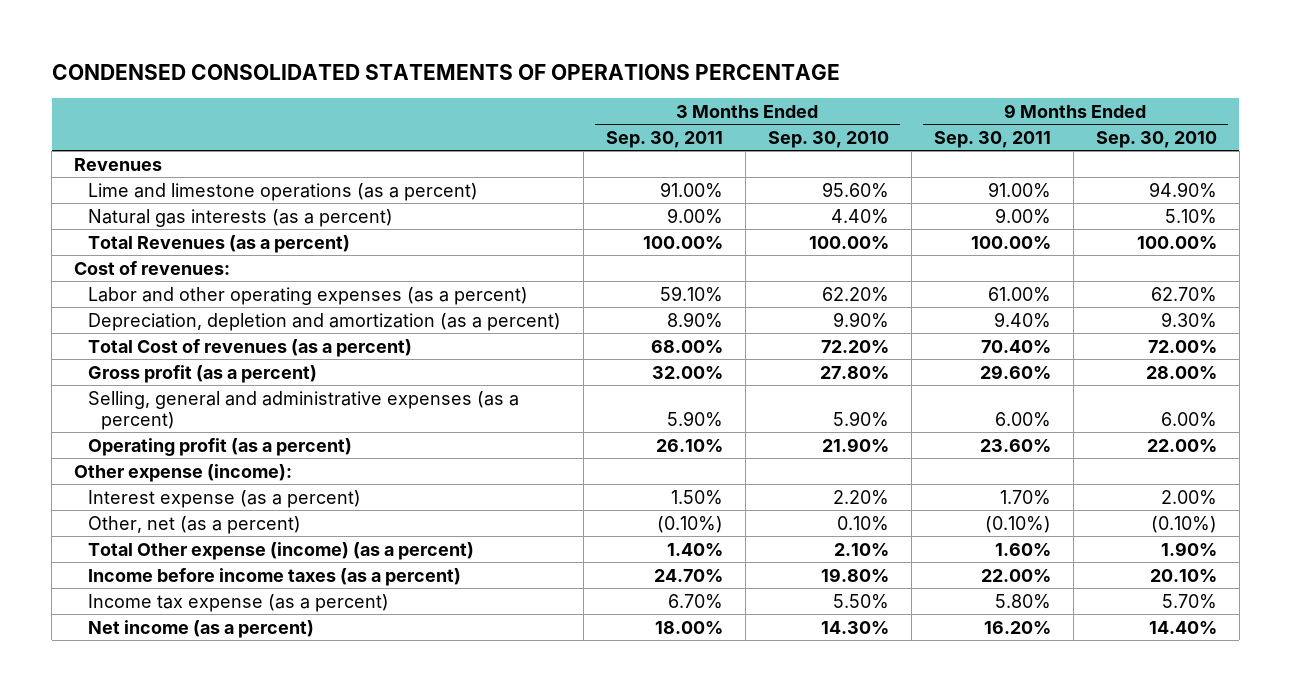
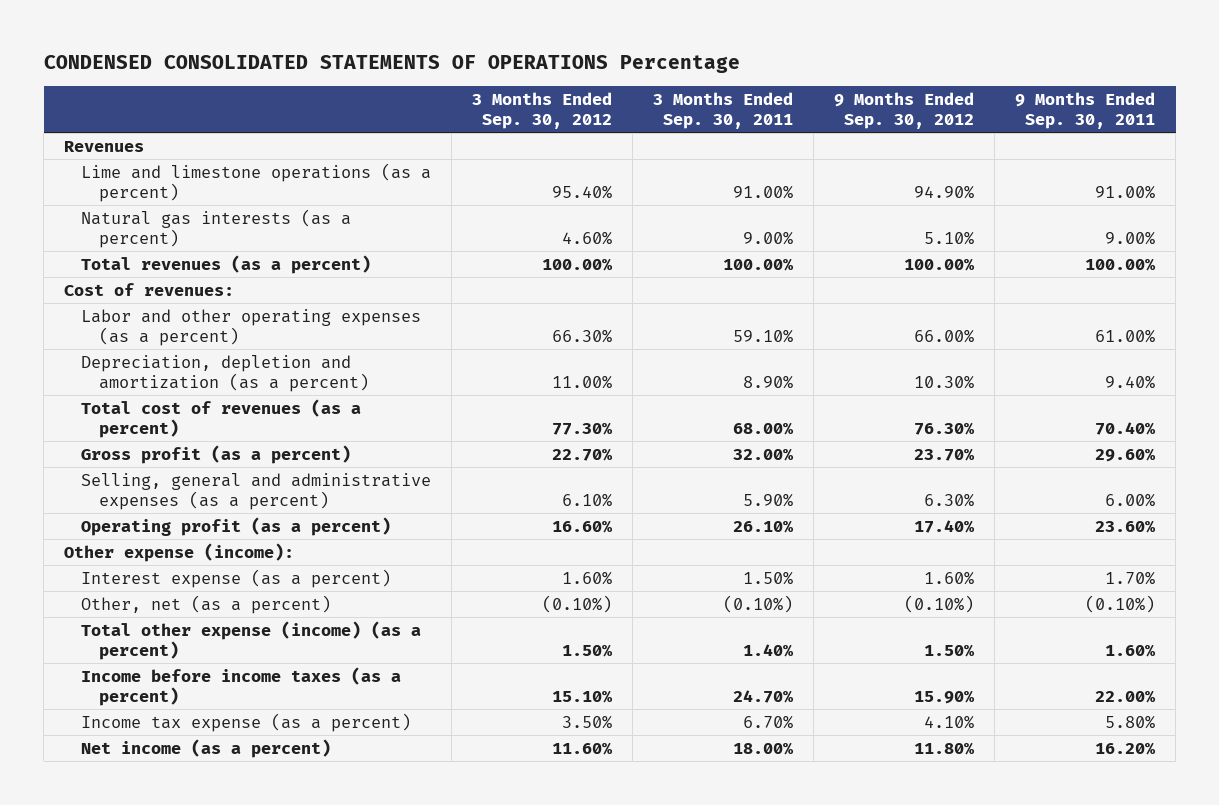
[51,63,840,80] CONDENSED CONSOLIDATED STATEMENTS OF OPERATIONS PERCENTAGE -> [43,55,740,74] CONDENSED CONSOLIDATED STATEMENTS OF OPERATIONS Percentage
[767,130,889,148] Sep. 30, 2010 -> none
[1095,130,1217,148] Sep. 30, 2010 -> none
none -> [472,91,613,129] 3 Months Ended Sep. 30, 2012
none -> [834,91,975,129] 9 Months Ended Sep. 30, 2012
[87,234,350,253] Total Revenues (as a percent) -> [81,254,372,274] Total revenues (as a percent)
[87,338,412,357] Total Cost of revenues (as a percent) -> [81,398,362,439] Total cost of revenues (as a percent)
[87,541,474,560] Total Other expense (income) (as a percent) -> [81,620,422,661] Total other expense (income) (as a percent)

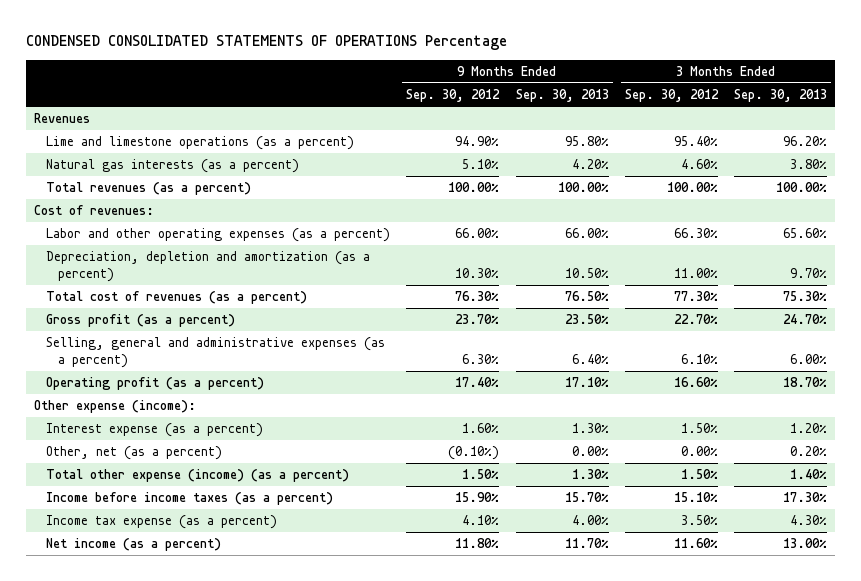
[653,91,794,129] 3 Months Ended Sep. 30, 2011 -> none
[1015,91,1156,129] 9 Months Ended Sep. 30, 2011 -> none
none -> [515,89,609,103] Sep. 30, 2013
none -> [733,89,827,103] Sep. 30, 2013
[562,570,613,585] 1.60% -> [680,423,718,434] 1.50%
[542,594,613,613] (0.10%) -> [680,446,718,457] 0.00%

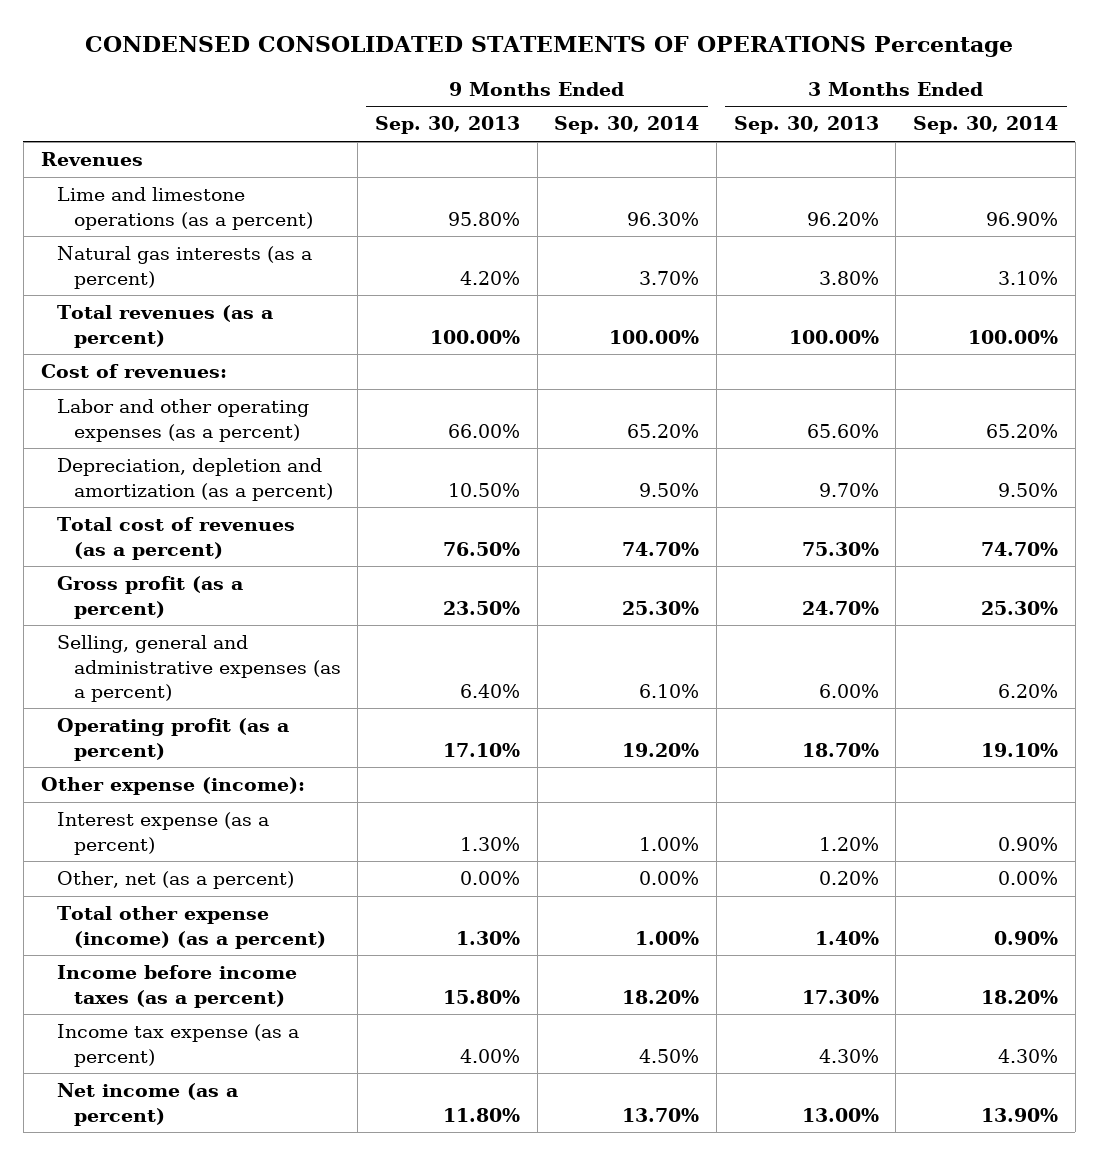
[406,89,501,103] Sep. 30, 2012 -> none
[624,89,719,103] Sep. 30, 2012 -> none
none -> [554,116,700,135] Sep. 30, 2014
none -> [913,116,1059,135] Sep. 30, 2014
[564,492,609,503] 15.70% -> [443,989,521,1004] 15.80%
[564,538,609,549] 11.70% -> [443,1107,521,1122] 11.80%

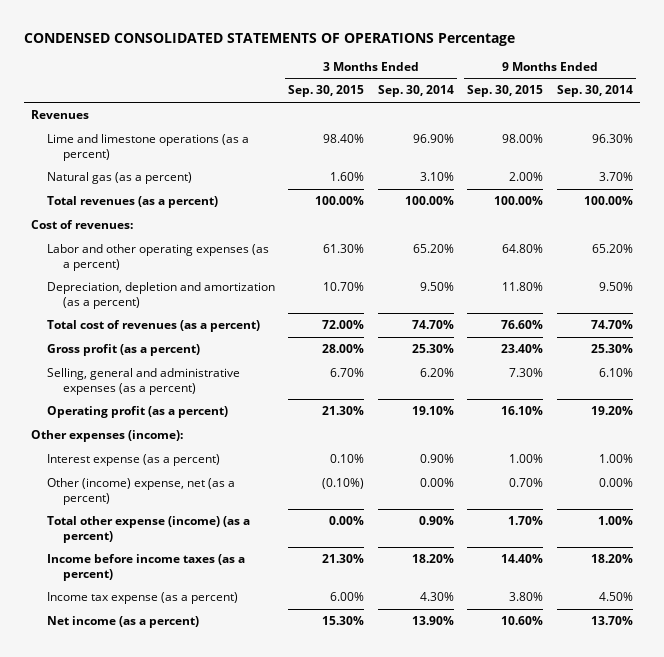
[375,116,521,135] Sep. 30, 2013 -> none
[733,116,879,135] Sep. 30, 2013 -> none
none -> [288,85,365,98] Sep. 30, 2015
none -> [467,85,544,98] Sep. 30, 2015
[57,246,313,289] Natural gas interests (as a percent) -> [46,172,192,185] Natural gas (as a percent)
[40,777,305,796] Other expense (income): -> [30,430,183,443] Other expenses (income):
[57,871,295,890] Other, net (as a percent) -> [46,478,235,505] Other (income) expense, net (as a percent)

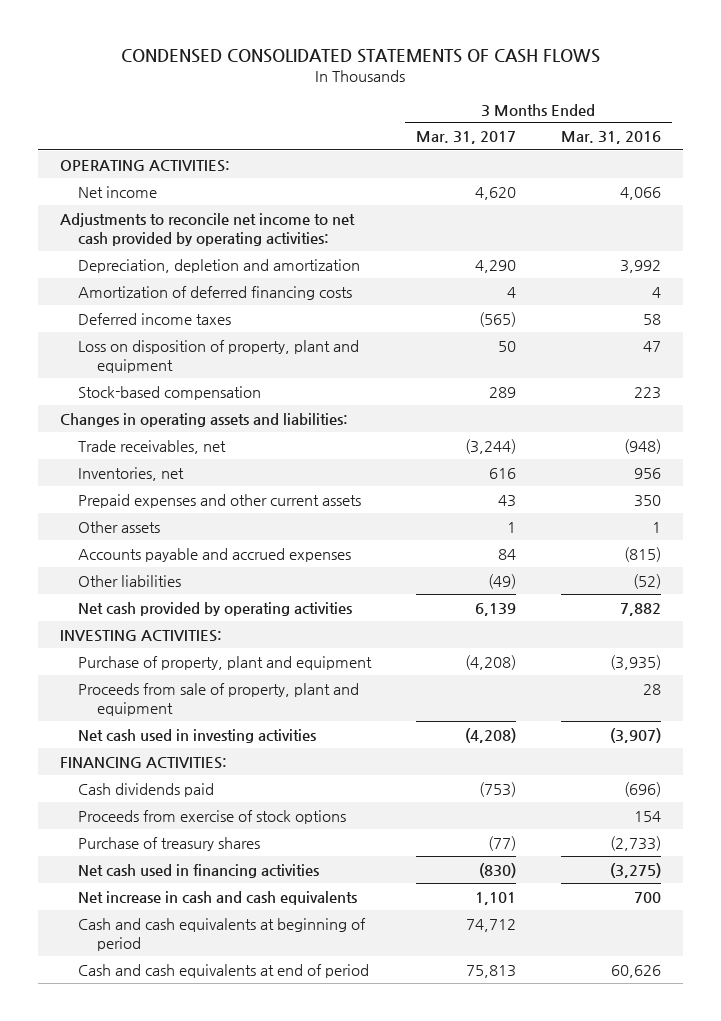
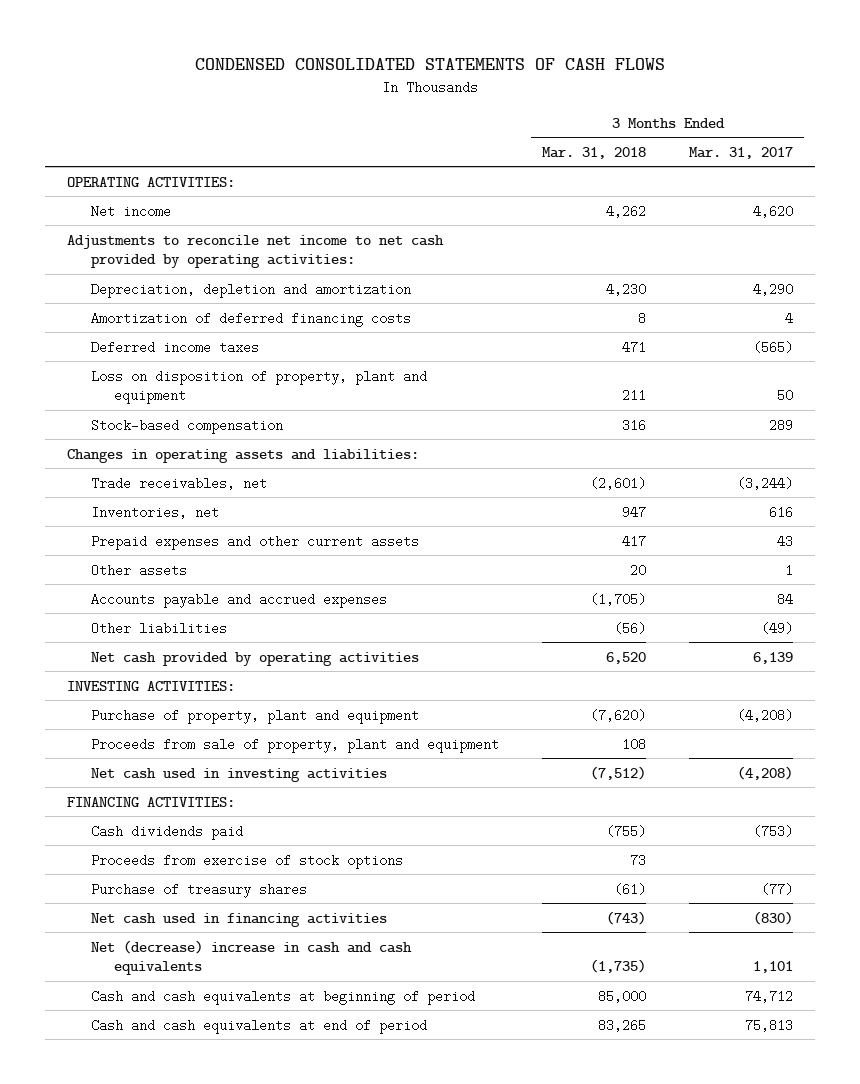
[560,131,661,145] Mar. 31, 2016 -> none
none -> [541,146,646,159] Mar. 31, 2018
[78,890,358,905] Net increase in cash and cash equivalents -> [90,939,412,976] Net (decrease) increase in cash and cash equivalents

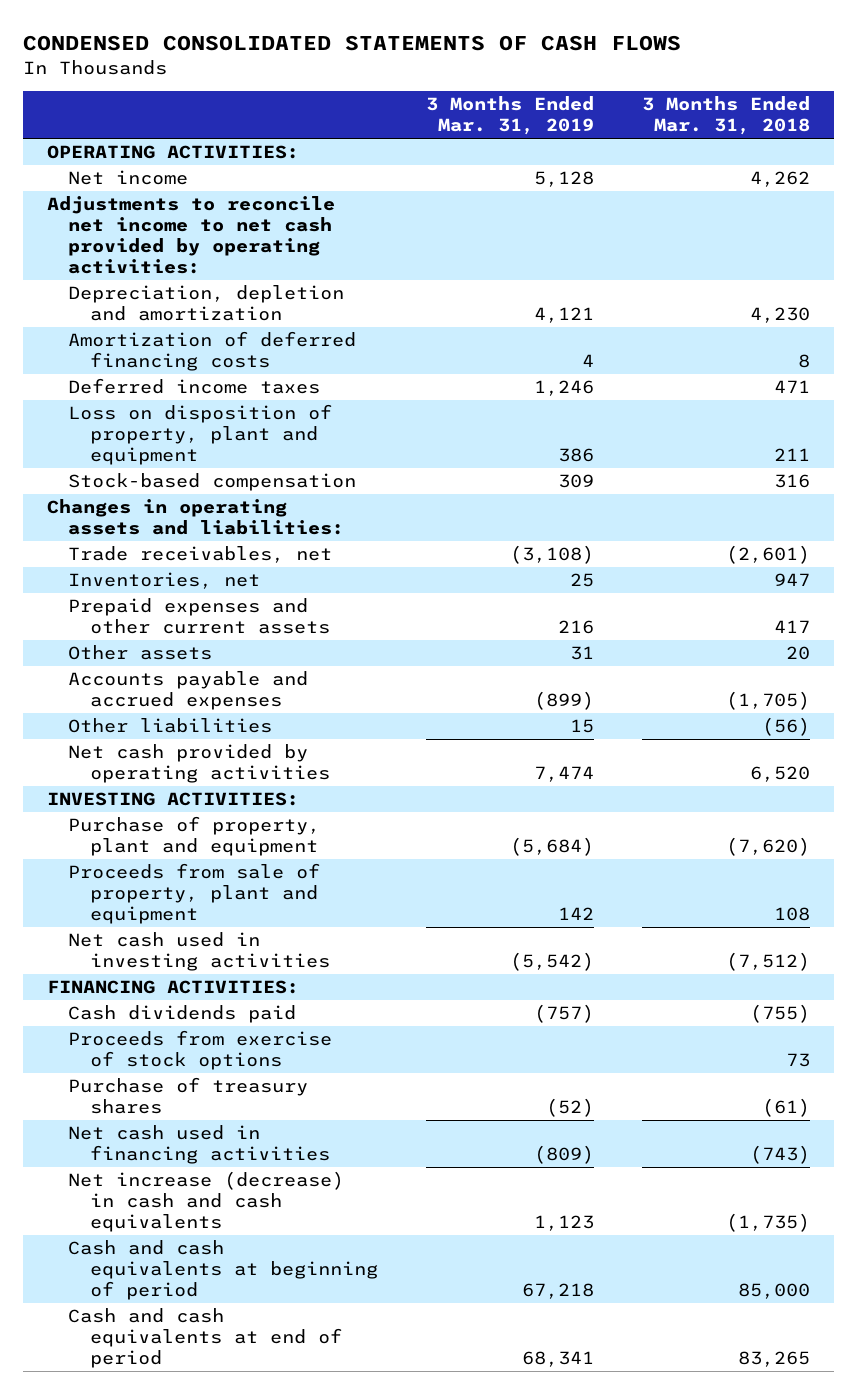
[689,146,794,159] Mar. 31, 2017 -> none
none -> [425,96,594,136] 3 Months Ended Mar. 31, 2019
[90,939,412,976] Net (decrease) increase in cash and cash equivalents -> [68,1170,345,1233] Net increase (decrease) in cash and cash equivalents

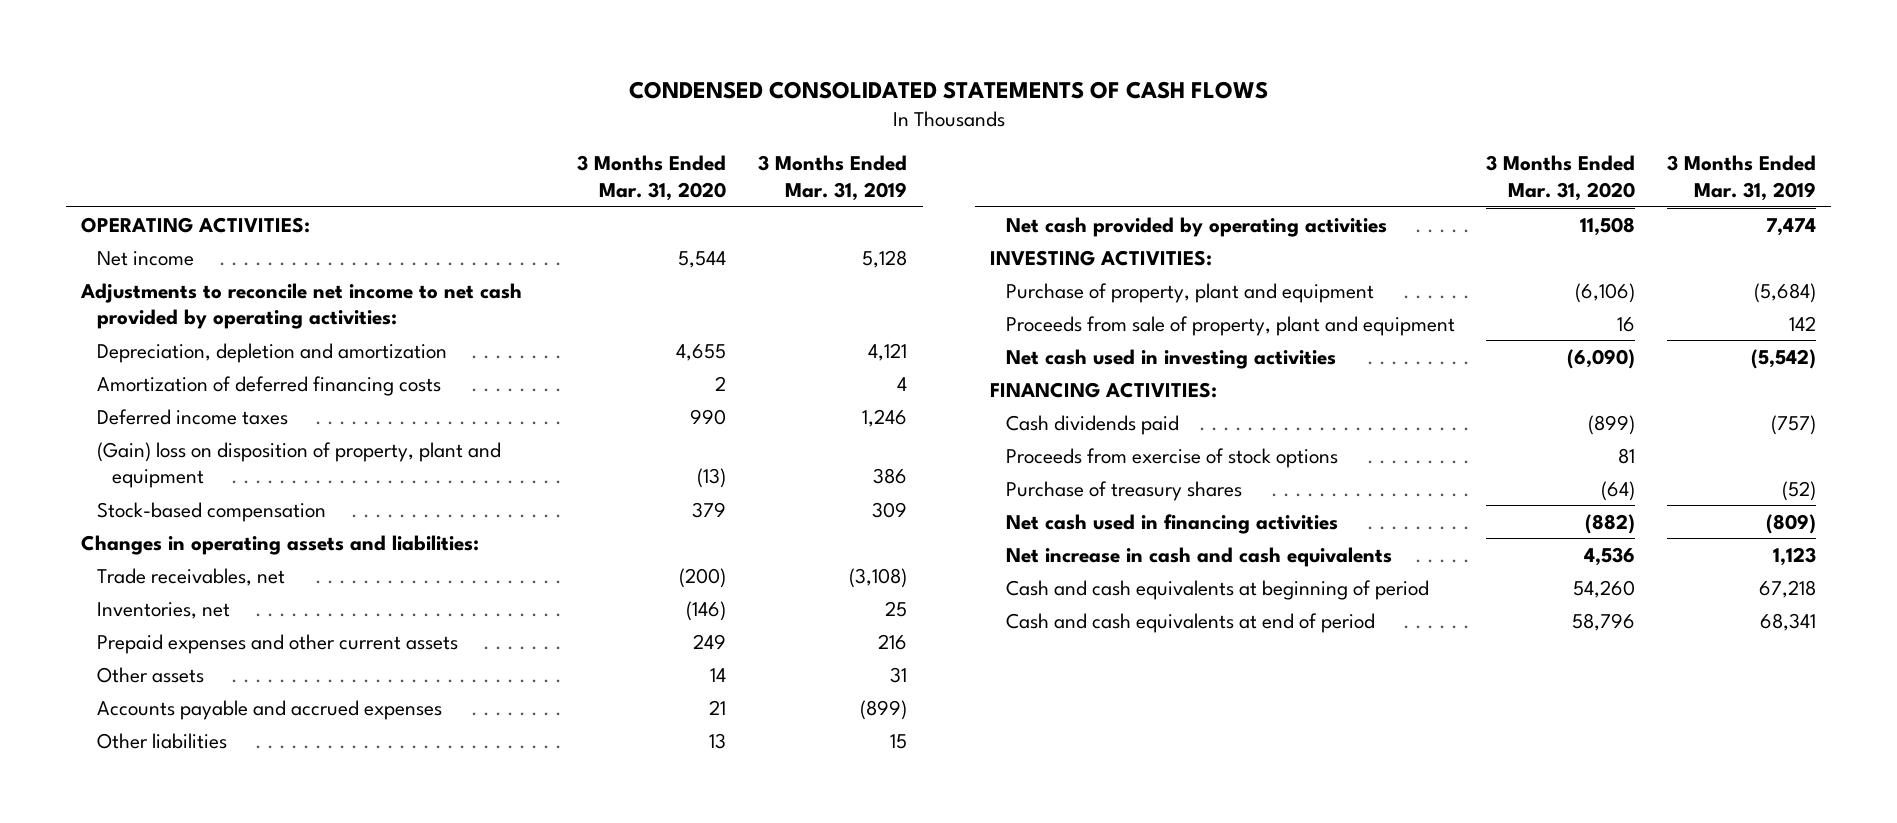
[642,96,811,136] 3 Months Ended Mar. 31, 2018 -> none
none -> [577,155,727,201] 3 Months Ended Mar. 31, 2020
[68,403,333,466] Loss on disposition of property, plant and equipment -> [96,441,501,489] (Gain) loss on disposition of property, plant and equipment
[68,1170,345,1233] Net increase (decrease) in cash and cash equivalents -> [1005,546,1392,567] Net increase in cash and cash equivalents

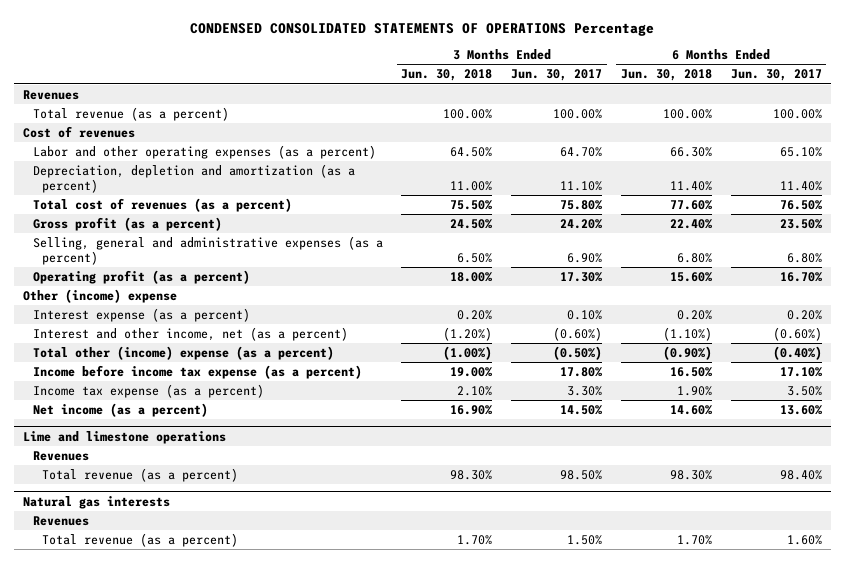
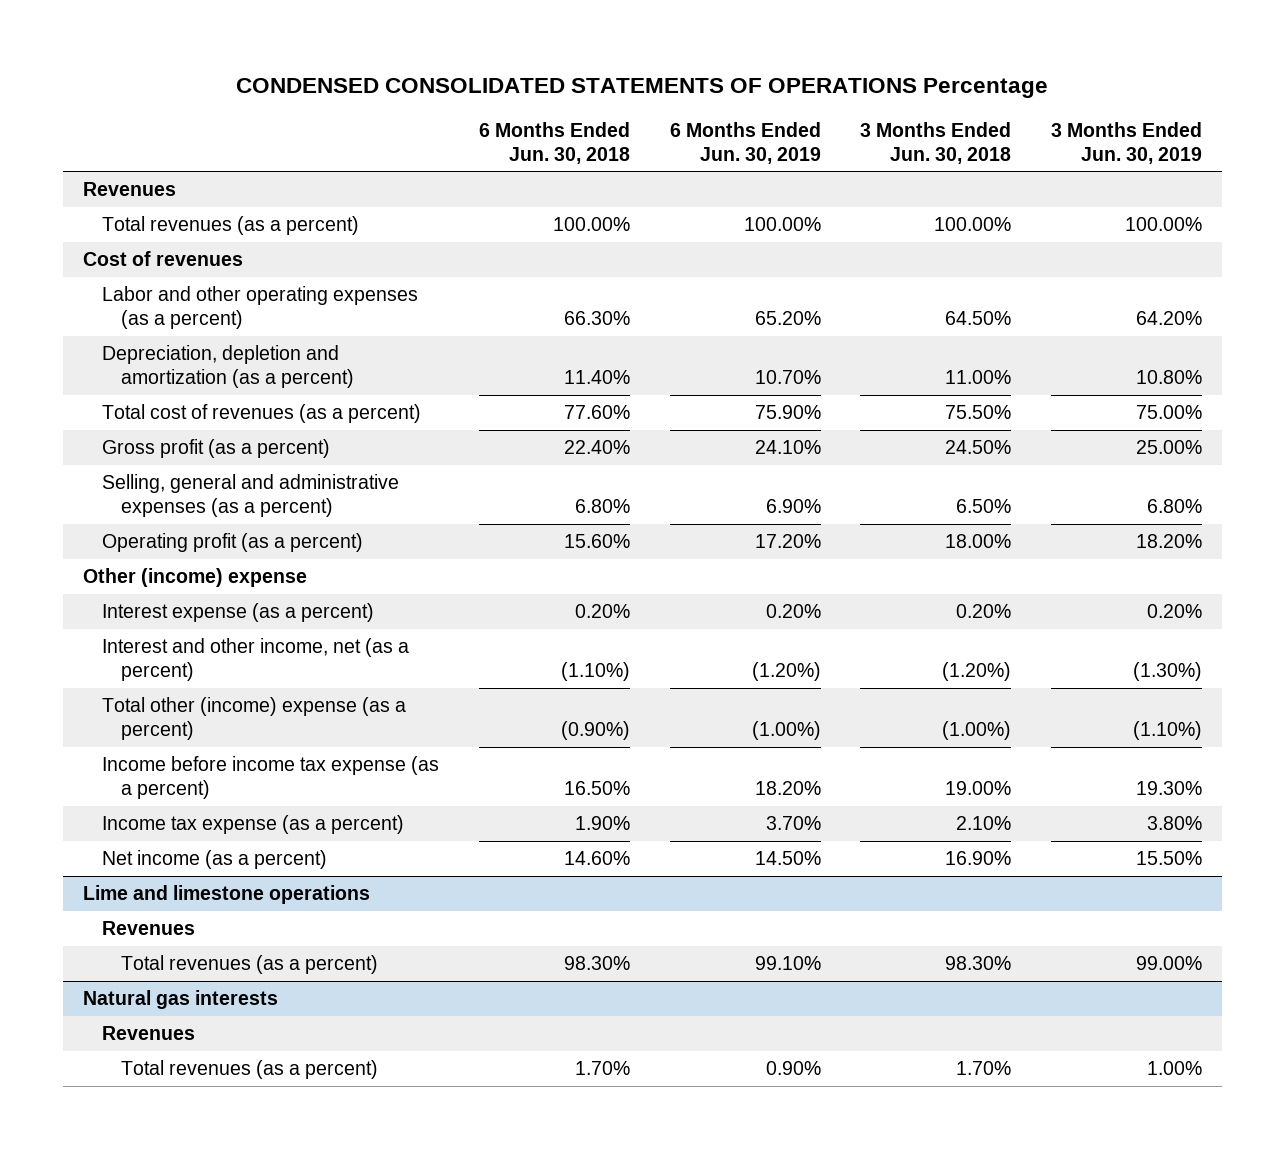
[511,69,603,82] Jun. 30, 2017 -> none
[730,69,822,82] Jun. 30, 2017 -> none
none -> [669,121,821,164] 6 Months Ended Jun. 30, 2019
none -> [1051,121,1203,164] 3 Months Ended Jun. 30, 2019
[32,106,229,121] Total revenue (as a percent) -> [101,216,359,236] Total revenues (as a percent)
[42,467,239,482] Total revenue (as a percent) -> [121,955,379,975] Total revenues (as a percent)
[42,532,239,547] Total revenue (as a percent) -> [121,1060,379,1080] Total revenues (as a percent)

